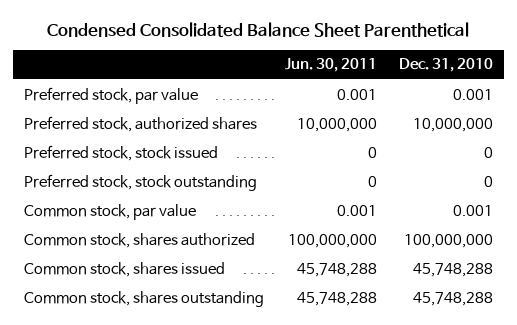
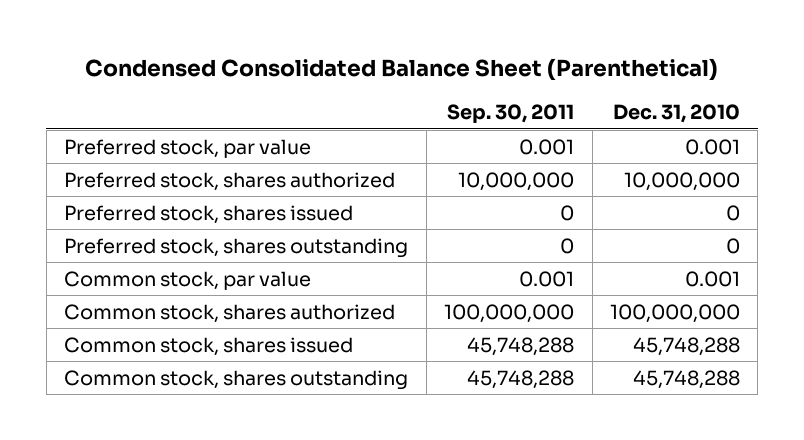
[47,21,470,37] Condensed Consolidated Balance Sheet Parenthetical -> [85,58,719,82] Condensed Consolidated Balance Sheet (Parenthetical)
[285,58,378,73] Jun. 30, 2011 -> none
none -> [447,104,575,124] Sep. 30, 2011
[23,115,257,132] Preferred stock, authorized shares -> [64,171,396,191] Preferred stock, shares authorized
[23,144,218,161] Preferred stock, stock issued -> [64,204,354,224] Preferred stock, shares issued
[23,173,257,191] Preferred stock, stock outstanding -> [64,237,409,258] Preferred stock, shares outstanding

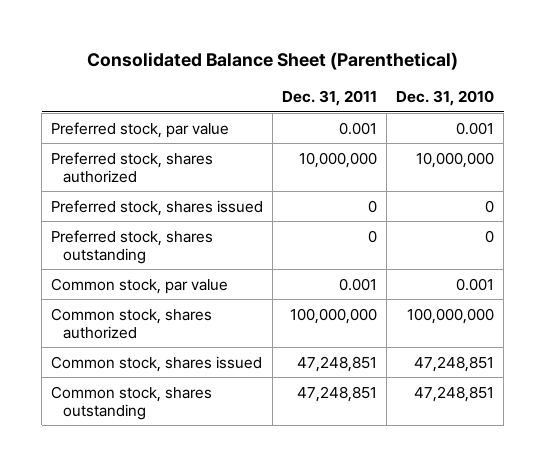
[85,58,719,82] Condensed Consolidated Balance Sheet (Parenthetical) -> [86,52,458,71] Consolidated Balance Sheet (Parenthetical)
[447,104,575,124] Sep. 30, 2011 -> none
none -> [282,90,378,107] Dec. 31, 2011
[633,336,741,356] 45,748,288 -> [414,355,495,372] 47,248,851
[633,369,741,389] 45,748,288 -> [414,385,495,402] 47,248,851

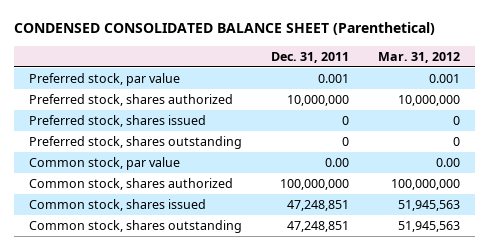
[86,52,458,71] Consolidated Balance Sheet (Parenthetical) -> [14,22,436,36] CONDENSED CONSOLIDATED BALANCE SHEET (Parenthetical)
[396,90,495,107] Dec. 31, 2010 -> none
none -> [378,51,461,63] Mar. 31, 2012
[339,277,378,291] 0.001 -> [324,157,349,167] 0.00

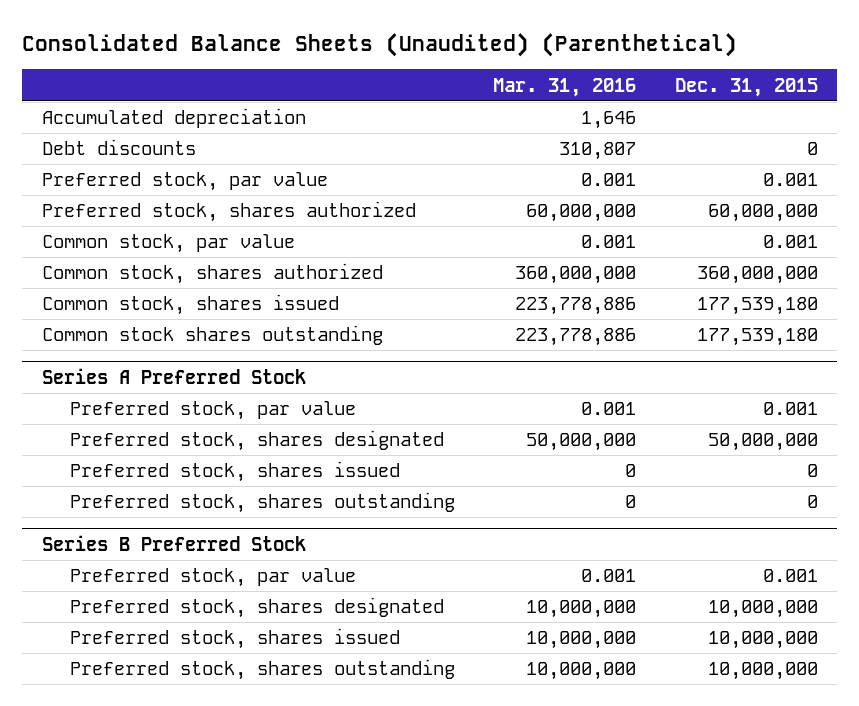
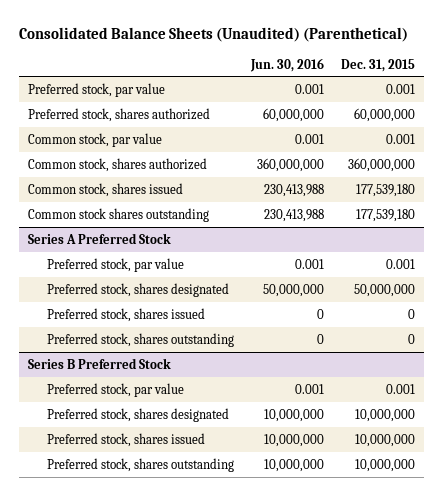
[493,77,637,97] Mar. 31, 2016 -> none
none -> [250,57,325,72] Jun. 30, 2016
[41,108,306,129] Accumulated depreciation -> none
[41,139,196,156] Debt discounts -> none

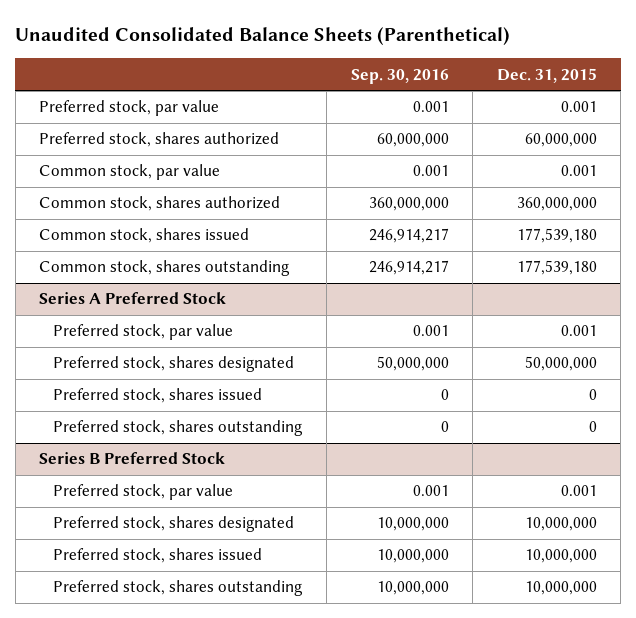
[19,26,409,42] Consolidated Balance Sheets (Unaudited) (Parenthetical) -> [15,27,511,46] Unaudited Consolidated Balance Sheets (Parenthetical)
[250,57,325,72] Jun. 30, 2016 -> none
none -> [350,68,449,84] Sep. 30, 2016
[27,207,209,222] Common stock shares outstanding -> [39,260,291,277] Common stock, shares outstanding

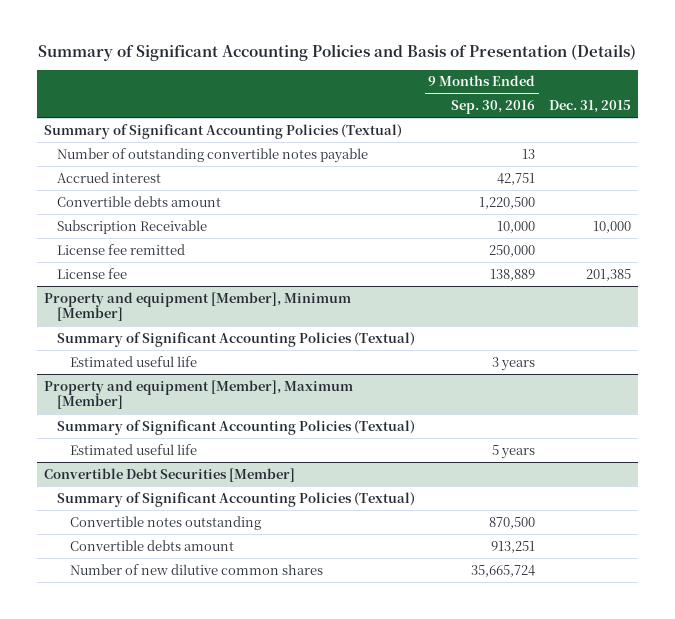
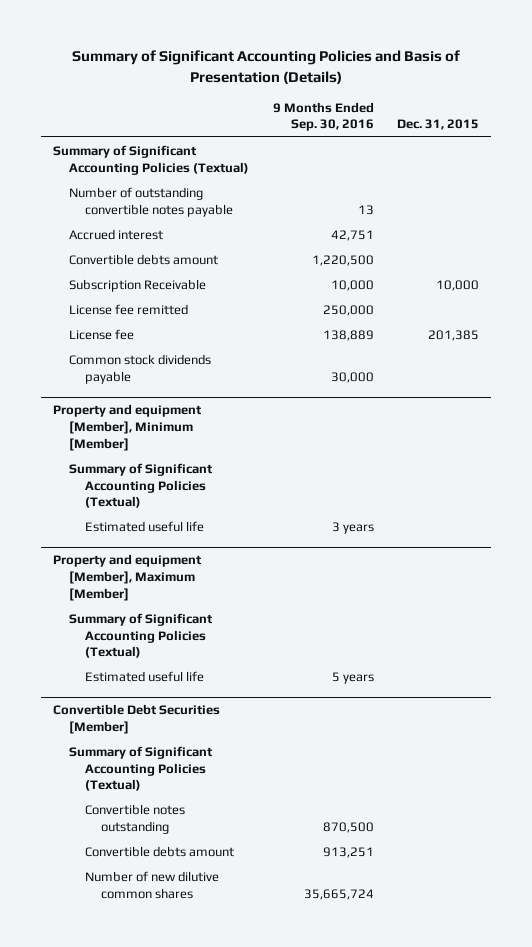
none -> [68,353,211,384] Common stock dividends payable

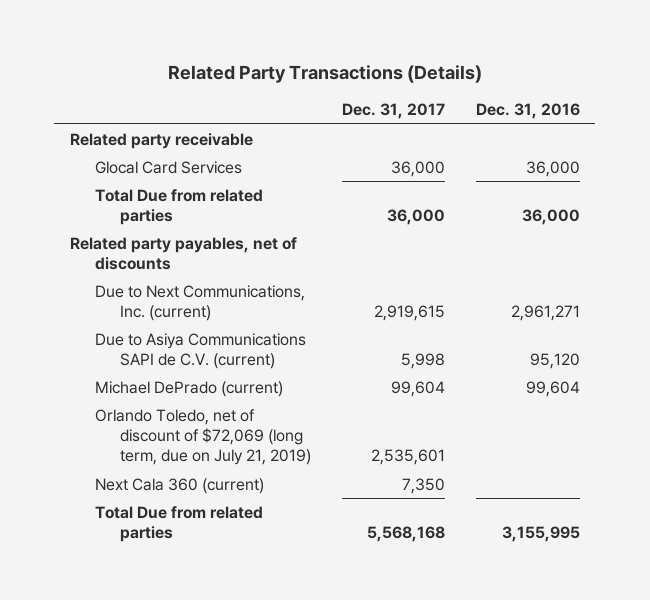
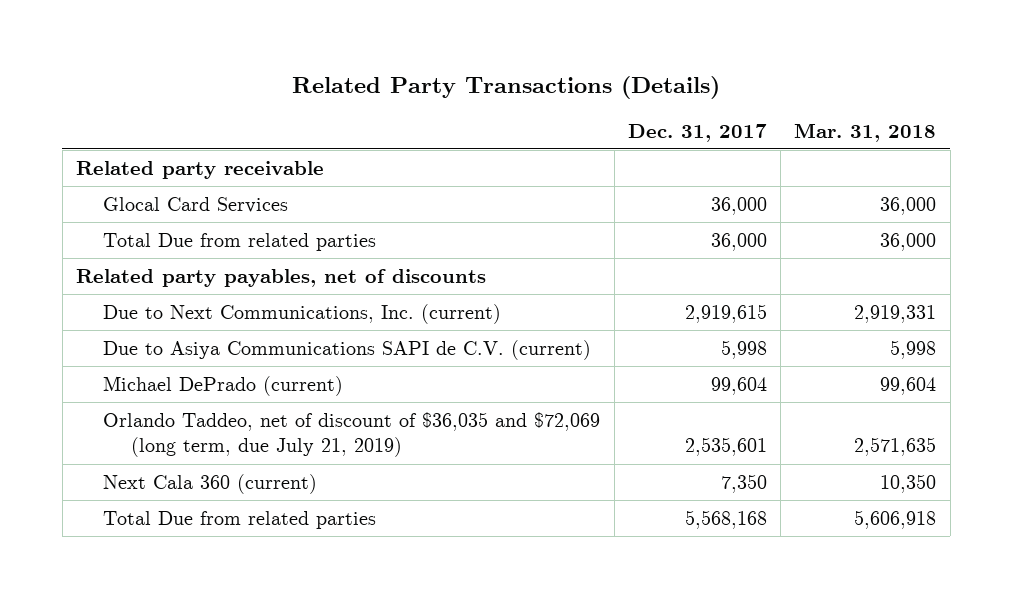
[475,103,580,120] Dec. 31, 2016 -> none
none -> [794,122,937,142] Mar. 31, 2018
[95,408,312,466] Orlando Toledo, net of discount of $72,069 (long term, due on July 21, 2019) -> [103,411,601,458] Orlando Taddeo, net of discount of $36,035 and $72,069 (long term, due July 21, 2019)

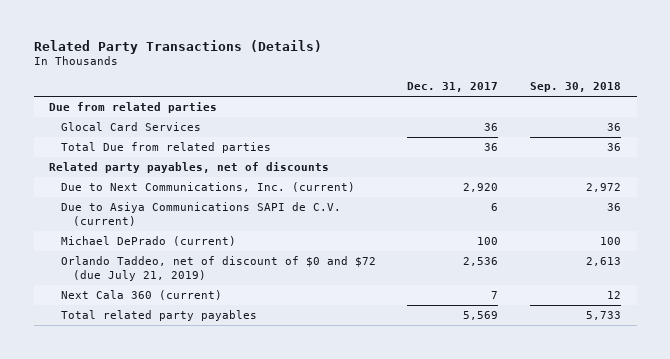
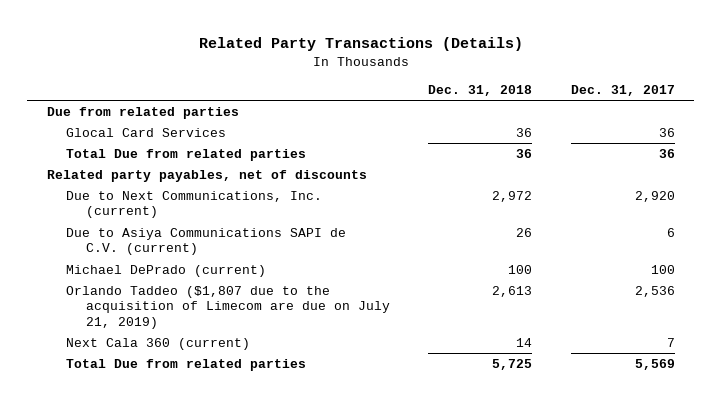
[529,82,621,93] Sep. 30, 2018 -> none
none -> [428,85,533,97] Dec. 31, 2018
[61,256,377,281] Orlando Taddeo, net of discount of $0 and $72 (due July 21, 2019) -> [66,286,390,329] Orlando Taddeo ($1,807 due to the acquisition of Limecom are due on July 21, 2019)
[61,310,258,322] Total related party payables -> [66,359,307,372] Total Due from related parties

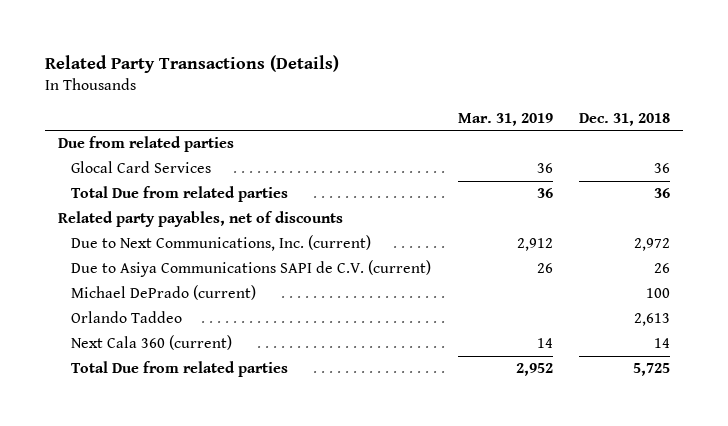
[571,85,676,97] Dec. 31, 2017 -> none
none -> [457,112,553,126] Mar. 31, 2019
[66,286,390,329] Orlando Taddeo ($1,807 due to the acquisition of Limecom are due on July 21, 2019) -> [71,311,183,324] Orlando Taddeo

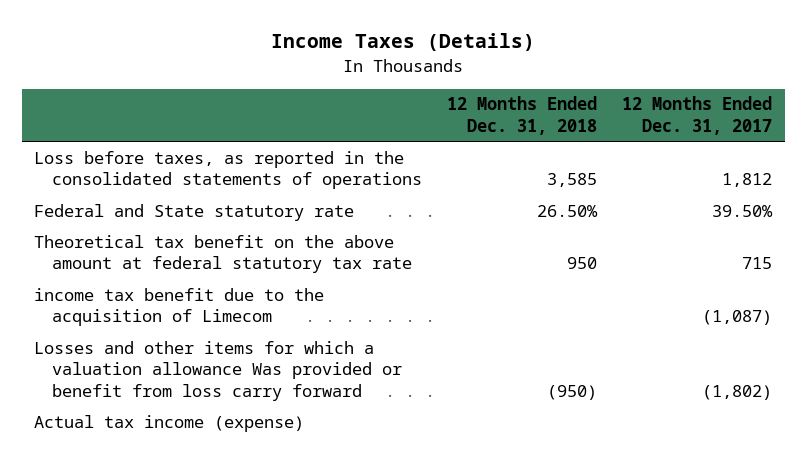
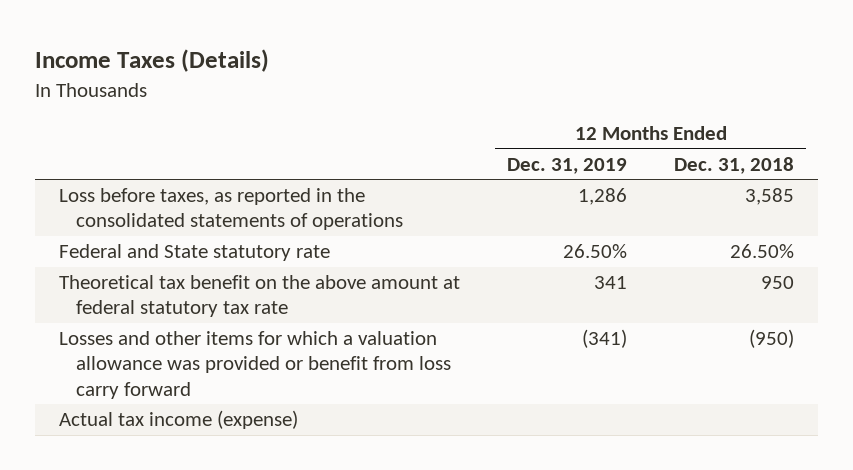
[622,96,773,136] 12 Months Ended Dec. 31, 2017 -> none
none -> [507,158,628,175] Dec. 31, 2019
[34,287,325,327] income tax benefit due to the acquisition of Limecom -> none
[34,340,403,401] Losses and other items for which a valuation allowance Was provided or benefit from loss carry forward -> [58,331,452,399] Losses and other items for which a valuation allowance was provided or benefit from loss carry forward

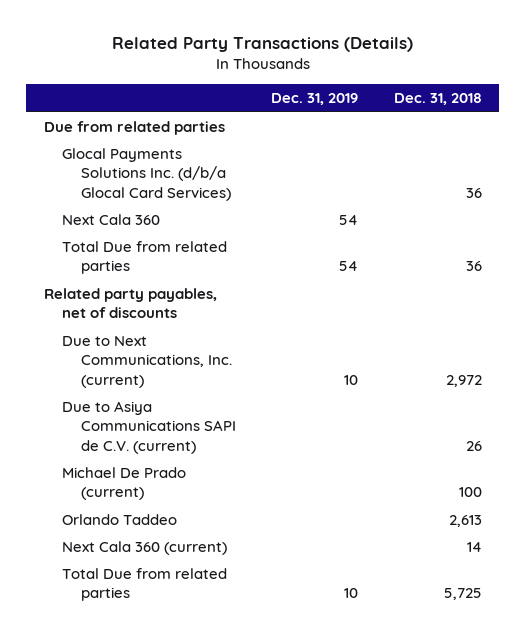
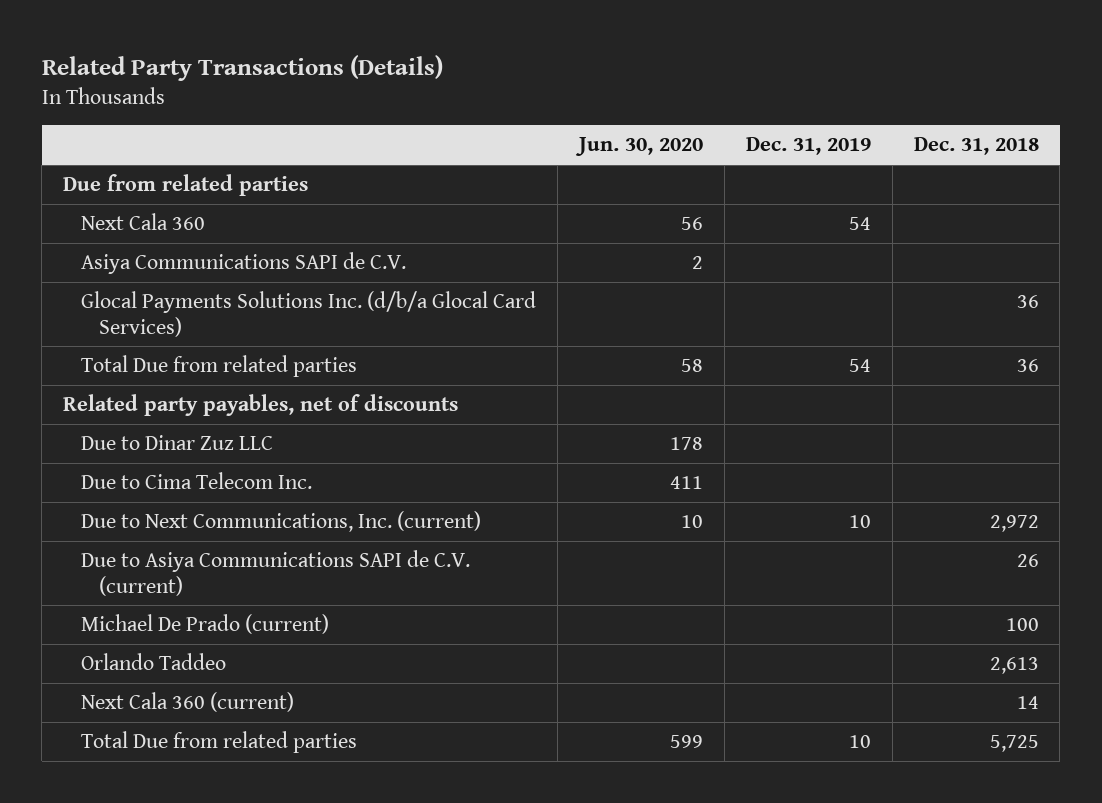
none -> [575,137,704,157] Jun. 30, 2020
none -> [81,252,407,275] Asiya Communications SAPI de C.V.
[62,148,231,201] Glocal Payments Solutions Inc. (d/b/a Glocal Card Services) -> [81,291,537,337] Glocal Payments Solutions Inc. (d/b/a Glocal Card Services)
none -> [81,435,274,451] Due to Dinar Zuz LLC
none -> [81,472,313,490] Due to Cima Telecom Inc.

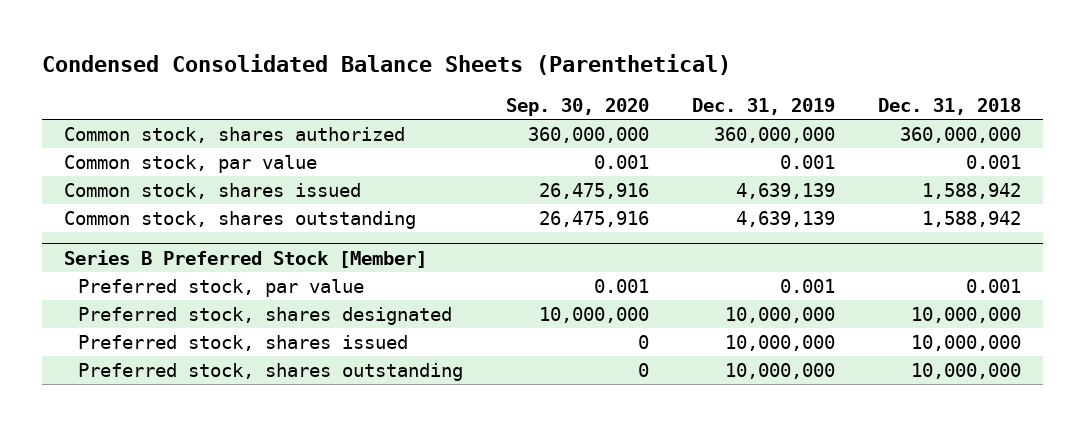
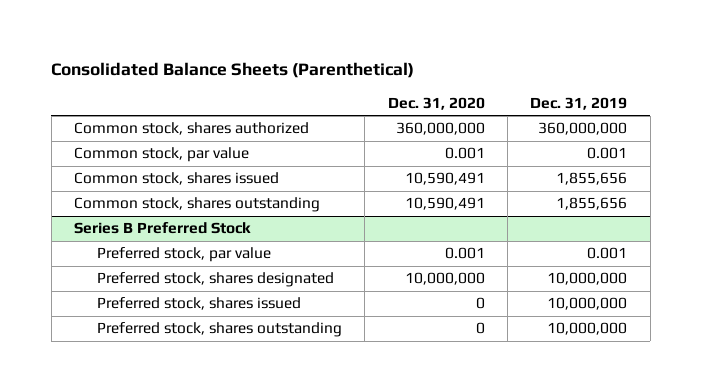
[42,53,732,75] Condensed Consolidated Balance Sheets (Parenthetical) -> [51,61,415,78] Consolidated Balance Sheets (Parenthetical)
[505,98,649,117] Sep. 30, 2020 -> none
[878,98,1022,116] Dec. 31, 2018 -> none
none -> [387,96,485,110] Dec. 31, 2020
[735,183,835,200] 4,639,139 -> [556,172,628,186] 1,855,656
[735,211,835,228] 4,639,139 -> [556,197,628,211] 1,855,656
[63,249,427,268] Series B Preferred Stock [Member] -> [73,222,251,235] Series B Preferred Stock

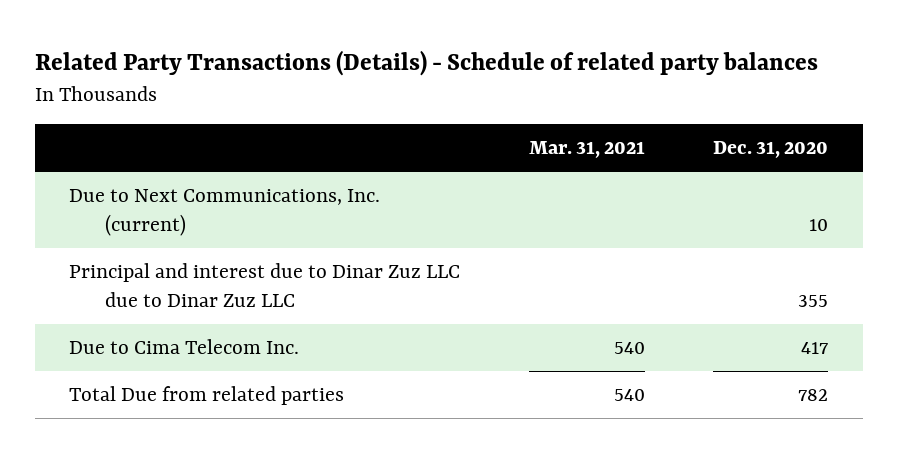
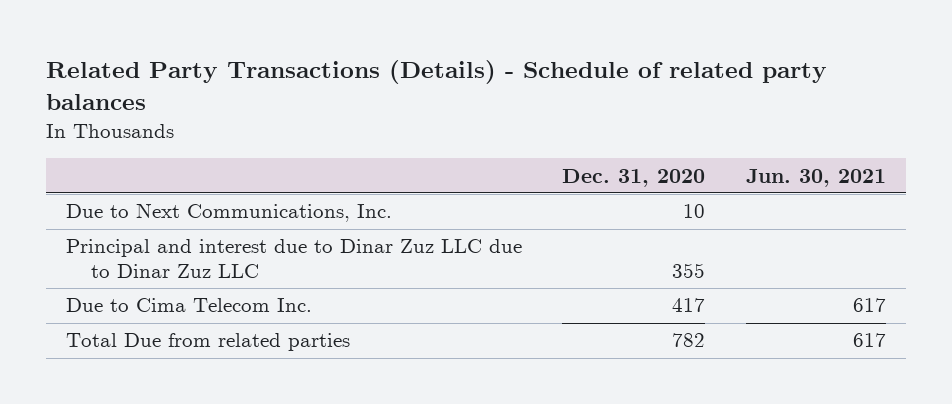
[528,141,645,159] Mar. 31, 2021 -> none
none -> [745,168,886,187] Jun. 30, 2021
[69,188,381,237] Due to Next Communications, Inc. (current) -> [66,203,393,223] Due to Next Communications, Inc.

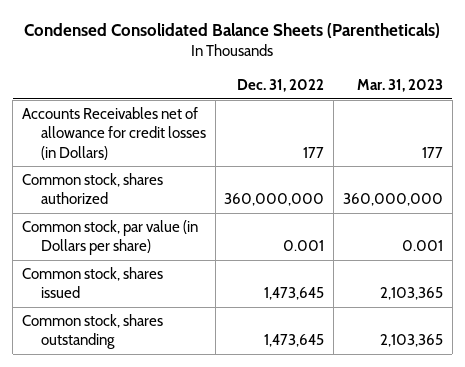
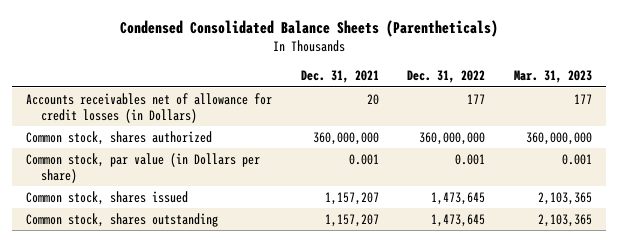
none -> [300,70,379,84] Dec. 31, 2021
[22,107,207,160] Accounts Receivables net of allowance for credit losses (in Dollars) -> [26,92,273,124] Accounts receivables net of allowance for credit losses (in Dollars)

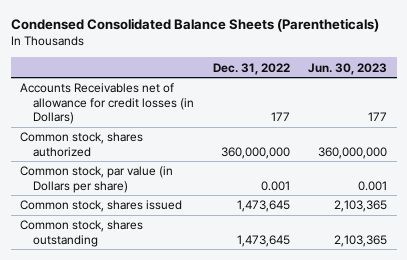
[300,70,379,84] Dec. 31, 2021 -> none
[513,70,592,84] Mar. 31, 2023 -> none
none -> [308,62,388,75] Jun. 30, 2023
[26,92,273,124] Accounts receivables net of allowance for credit losses (in Dollars) -> [19,83,195,125] Accounts Receivables net of allowance for credit losses (in Dollars)

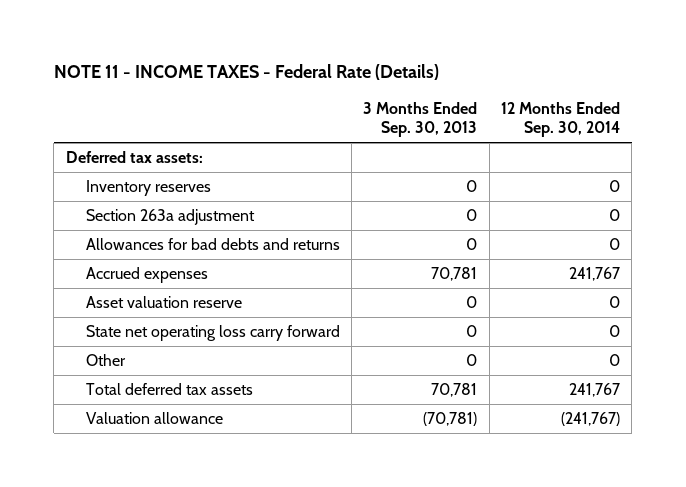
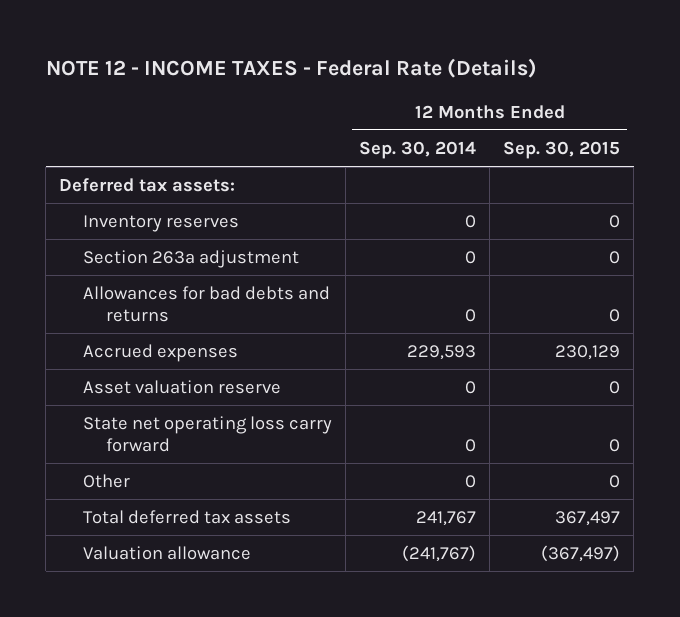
[53,64,439,81] NOTE 11 - INCOME TAXES - Federal Rate (Details) -> [45,57,537,78] NOTE 12 - INCOME TAXES - Federal Rate (Details)
[363,102,478,138] 3 Months Ended Sep. 30, 2013 -> none
none -> [503,141,621,160] Sep. 30, 2015
[568,267,620,282] 241,767 -> [406,345,476,361] 229,593

